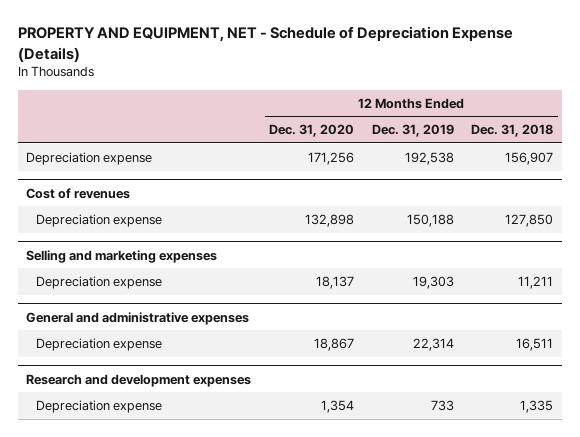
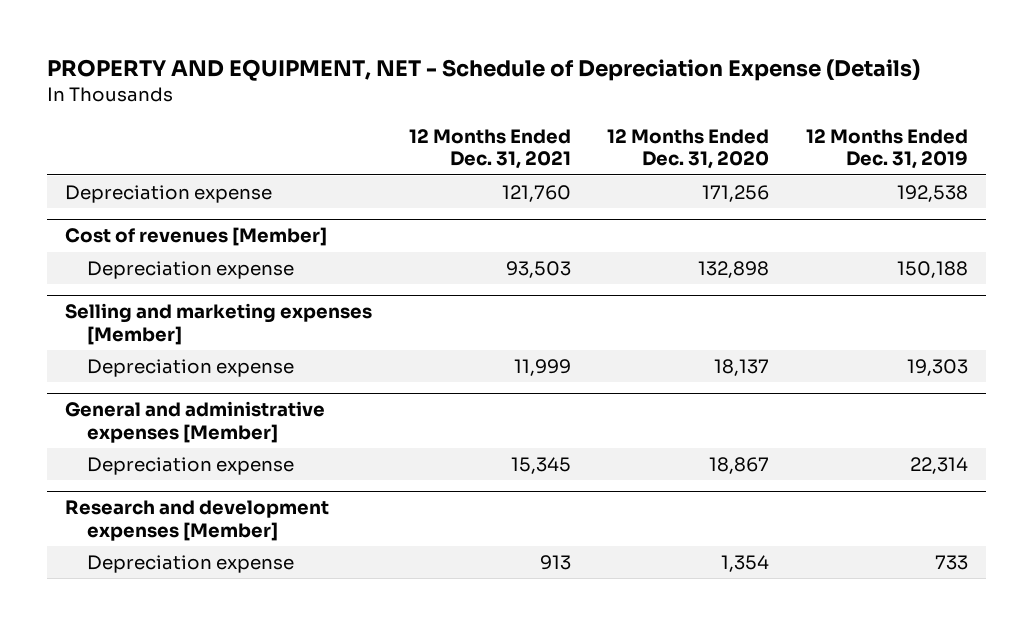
[471,124,554,138] Dec. 31, 2018 -> none
none -> [408,128,571,170] 12 Months Ended Dec. 31, 2021
[26,187,131,199] Cost of revenues -> [65,227,328,247] Cost of revenues [Member]
[26,249,218,263] Selling and marketing expenses -> [65,303,373,345] Selling and marketing expenses [Member]
[26,311,250,325] General and administrative expenses -> [65,401,326,443] General and administrative expenses [Member]
[26,373,252,387] Research and development expenses -> [65,500,330,541] Research and development expenses [Member]

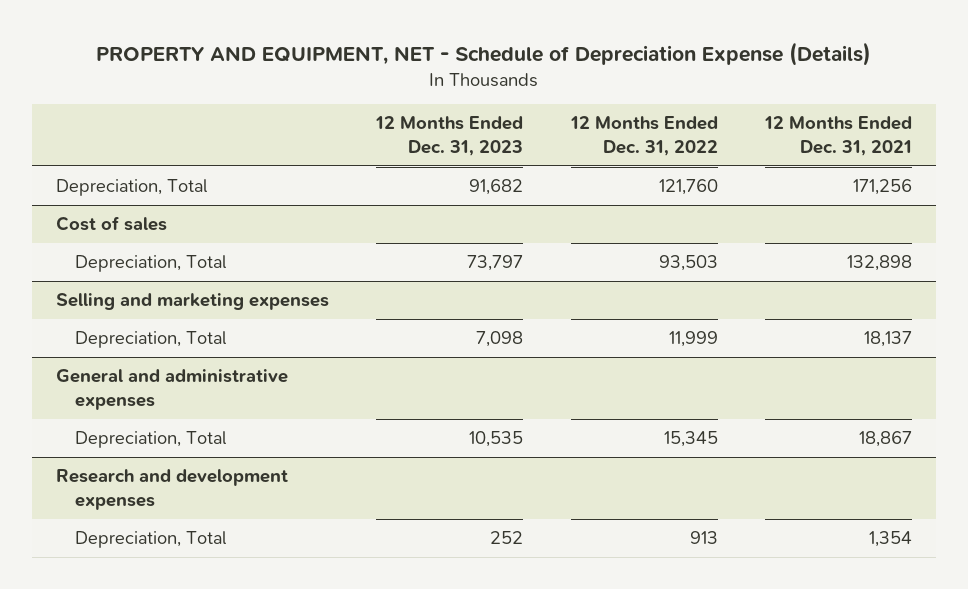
[607,128,770,170] 12 Months Ended Dec. 31, 2020 -> none
[805,128,968,170] 12 Months Ended Dec. 31, 2019 -> none
none -> [375,116,524,156] 12 Months Ended Dec. 31, 2023
none -> [569,116,718,156] 12 Months Ended Dec. 31, 2022
[65,184,273,203] Depreciation expense -> [56,179,208,197] Depreciation, Total
[501,184,571,202] 121,760 -> [853,179,913,196] 171,256
[65,227,328,247] Cost of revenues [Member] -> [56,216,168,232] Cost of sales
[87,260,295,279] Depreciation expense -> [75,255,227,273] Depreciation, Total
[505,260,571,278] 93,503 -> [847,255,913,272] 132,898
[65,303,373,345] Selling and marketing expenses [Member] -> [56,293,330,311] Selling and marketing expenses
[87,358,295,377] Depreciation expense -> [75,331,227,349] Depreciation, Total
[513,358,571,376] 11,999 -> [864,331,913,348] 18,137
[65,401,326,443] General and administrative expenses [Member] -> [56,369,289,411] General and administrative expenses
[87,456,295,475] Depreciation expense -> [75,431,227,449] Depreciation, Total
[510,456,571,474] 15,345 -> [859,431,913,448] 18,867
[65,500,330,541] Research and development expenses [Member] -> [56,469,289,511] Research and development expenses
[87,554,295,573] Depreciation expense -> [75,531,227,549] Depreciation, Total
[539,554,571,570] 913 -> [869,531,913,548] 1,354

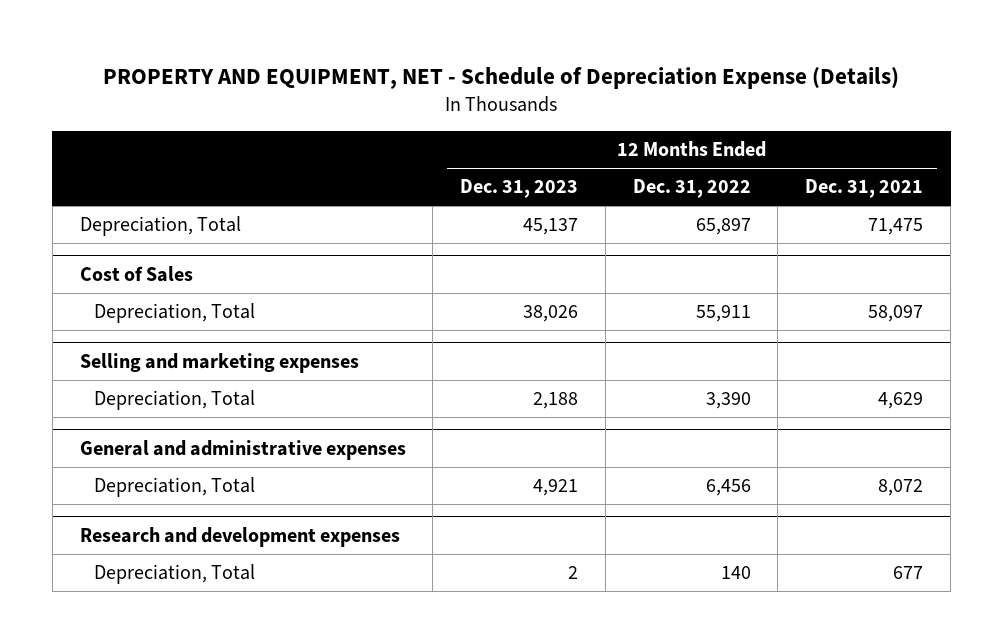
[469,179,524,196] 91,682 -> [523,218,579,236] 45,137
[658,179,718,196] 121,760 -> [695,218,751,236] 65,897
[853,179,913,196] 171,256 -> [868,218,924,236] 71,475
[56,216,168,232] Cost of sales -> [79,266,193,283] Cost of Sales
[467,255,524,272] 73,797 -> [523,305,579,323] 38,026
[658,255,718,272] 93,503 -> [695,305,751,323] 55,911
[847,255,913,272] 132,898 -> [868,305,924,323] 58,097
[476,331,524,348] 7,098 -> [533,392,579,410] 2,188
[668,331,718,348] 11,999 -> [705,392,751,410] 3,390
[864,331,913,348] 18,137 -> [878,392,924,410] 4,629
[469,431,524,448] 10,535 -> [533,479,579,497] 4,921
[663,431,718,448] 15,345 -> [705,479,751,497] 6,456
[859,431,913,448] 18,867 -> [878,479,924,497] 8,072
[490,531,524,545] 252 -> [568,566,579,580] 2
[689,531,718,545] 913 -> [720,566,751,580] 140
[869,531,913,548] 1,354 -> [893,566,924,580] 677

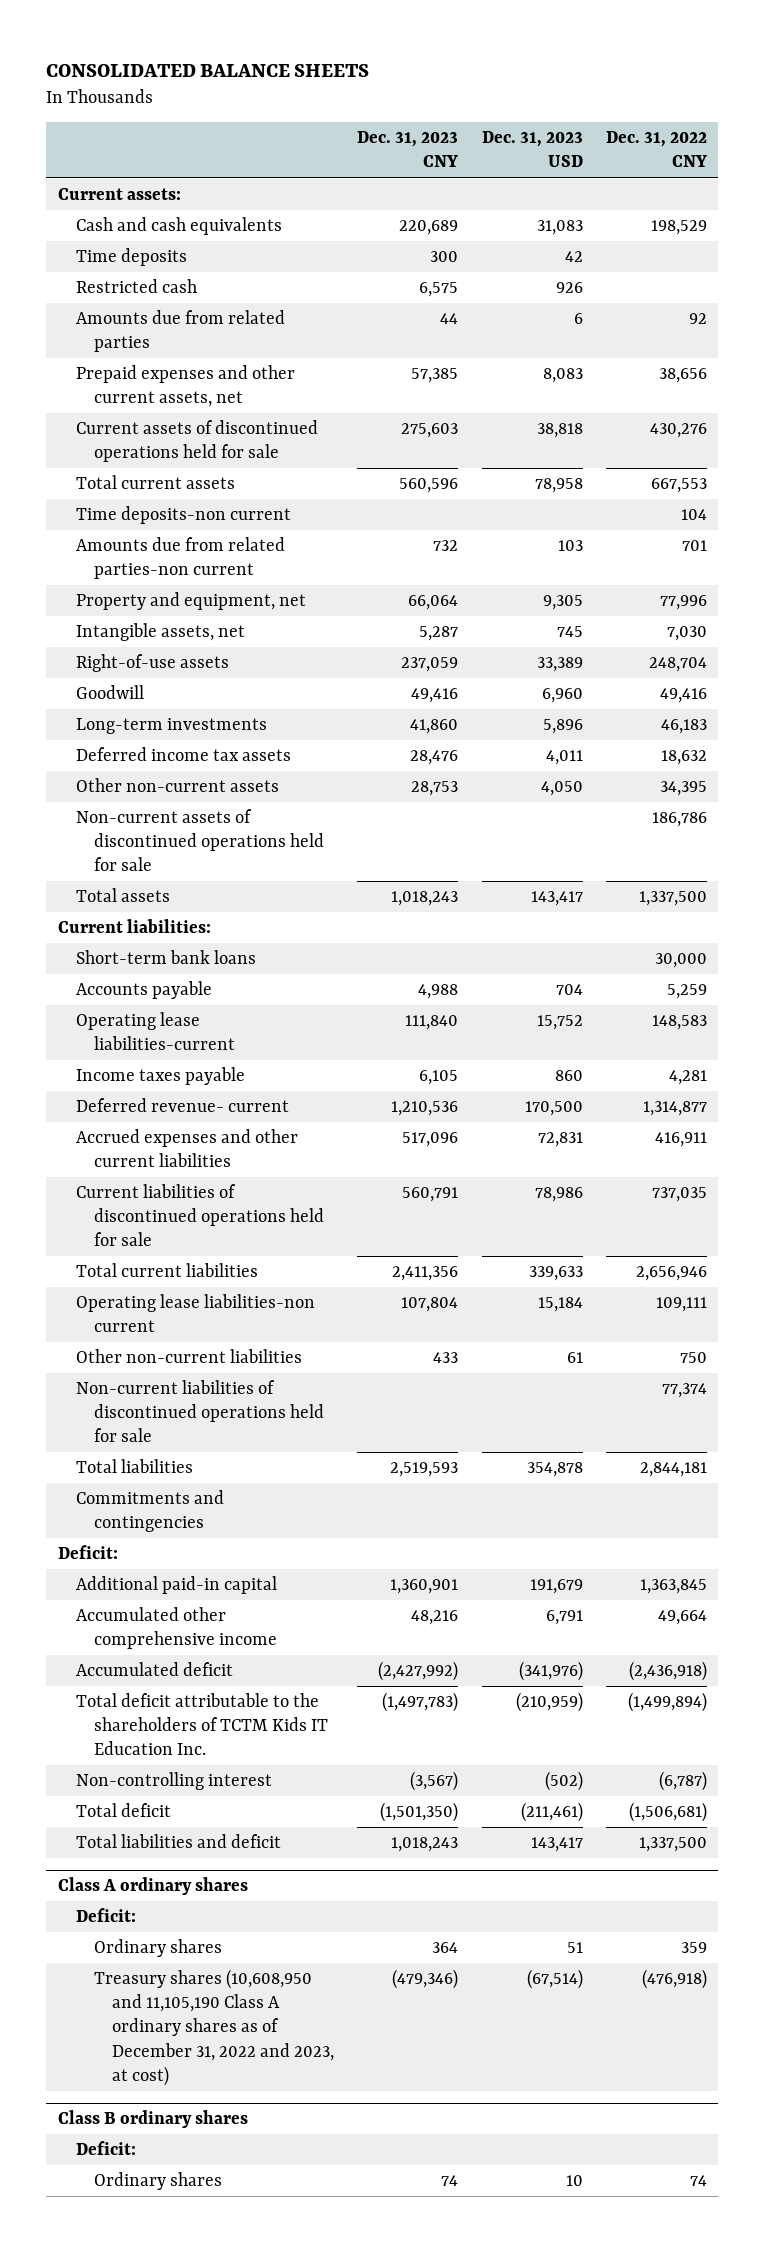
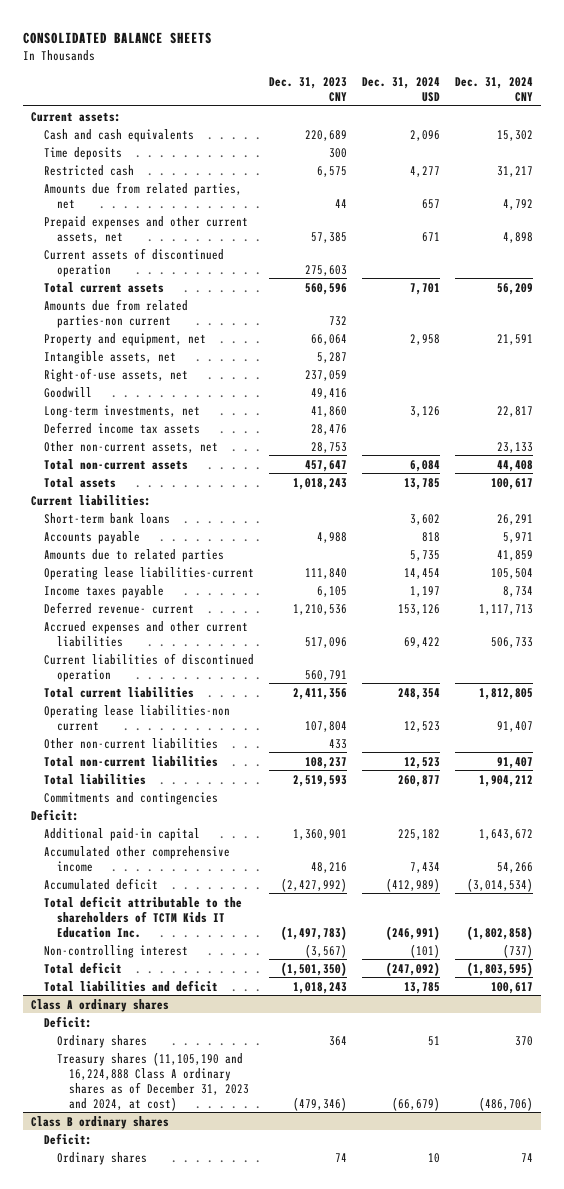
[481,131,583,168] Dec. 31, 2023 USD -> none
[605,131,707,168] Dec. 31, 2022 CNY -> none
none -> [361,77,440,103] Dec. 31, 2024 USD
none -> [455,77,534,103] Dec. 31, 2024 CNY
[76,310,286,353] Amounts due from related parties -> [43,181,242,209] Amounts due from related parties, net
[76,420,319,463] Current assets of discontinued operations held for sale -> [43,247,224,277] Current assets of discontinued operation
[76,506,292,525] Time deposits-non current -> none
[76,654,230,673] Right-of-use assets -> [43,367,188,382] Right-of-use assets, net
[76,718,268,735] Long-term investments -> [43,404,200,418] Long-term investments, net
[76,809,325,872] Non-current assets of discontinued operations held for sale -> none
[76,778,280,793] Other non-current assets -> [43,440,218,453] Other non-current assets, net
none -> [43,458,188,470] Total non-current assets
none -> [43,548,224,562] Amounts due to related parties
[76,1184,325,1247] Current liabilities of discontinued operations held for sale -> [43,652,254,682] Current liabilities of discontinued operation
[76,1380,325,1443] Non-current liabilities of discontinued operations held for sale -> none
none -> [43,755,218,767] Total non-current liabilities
[94,1969,335,2086] Treasury shares (10,608,950 and 11,105,190 Class A ordinary shares as of December 31, 2022 and 2023, at cost) -> [56,1051,250,1111] Treasury shares (11,105,190 and 16,224,888 Class A ordinary shares as of December 31, 2023 and 2024, at cost)

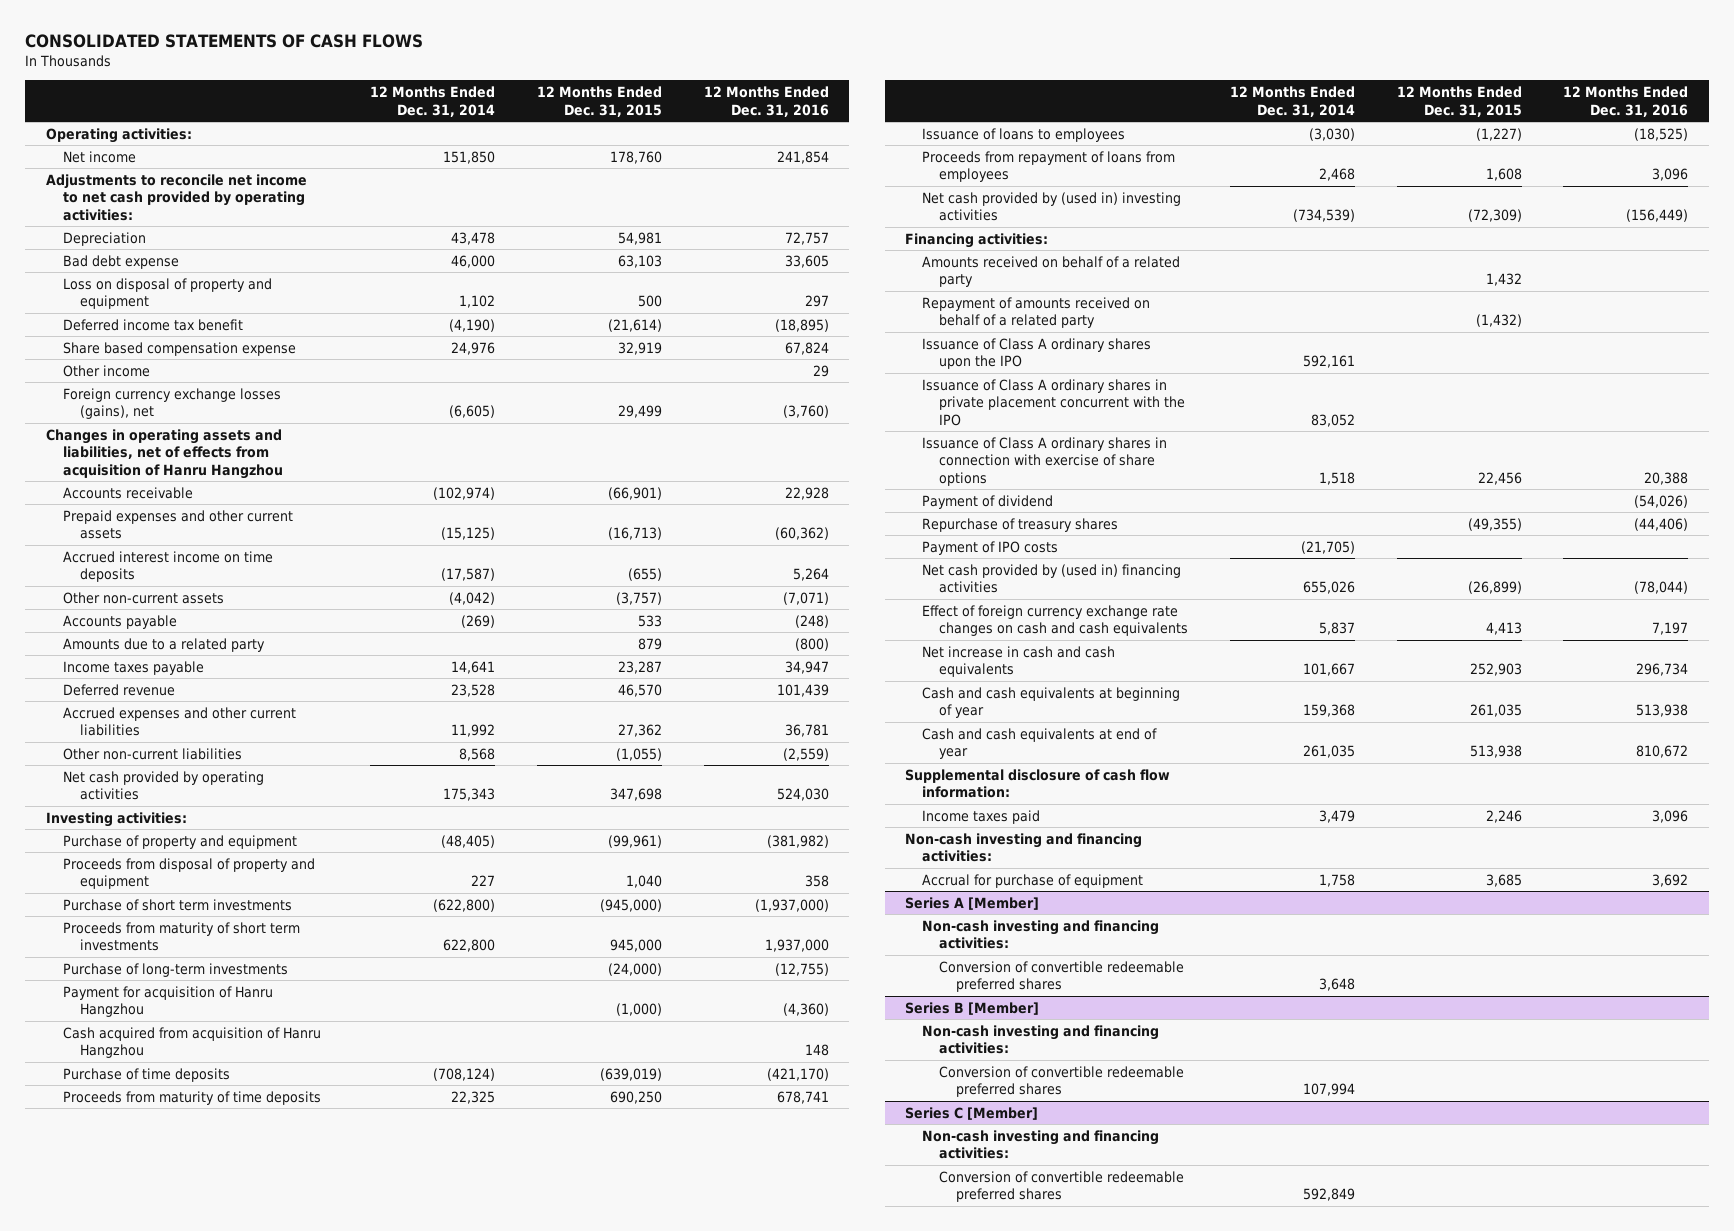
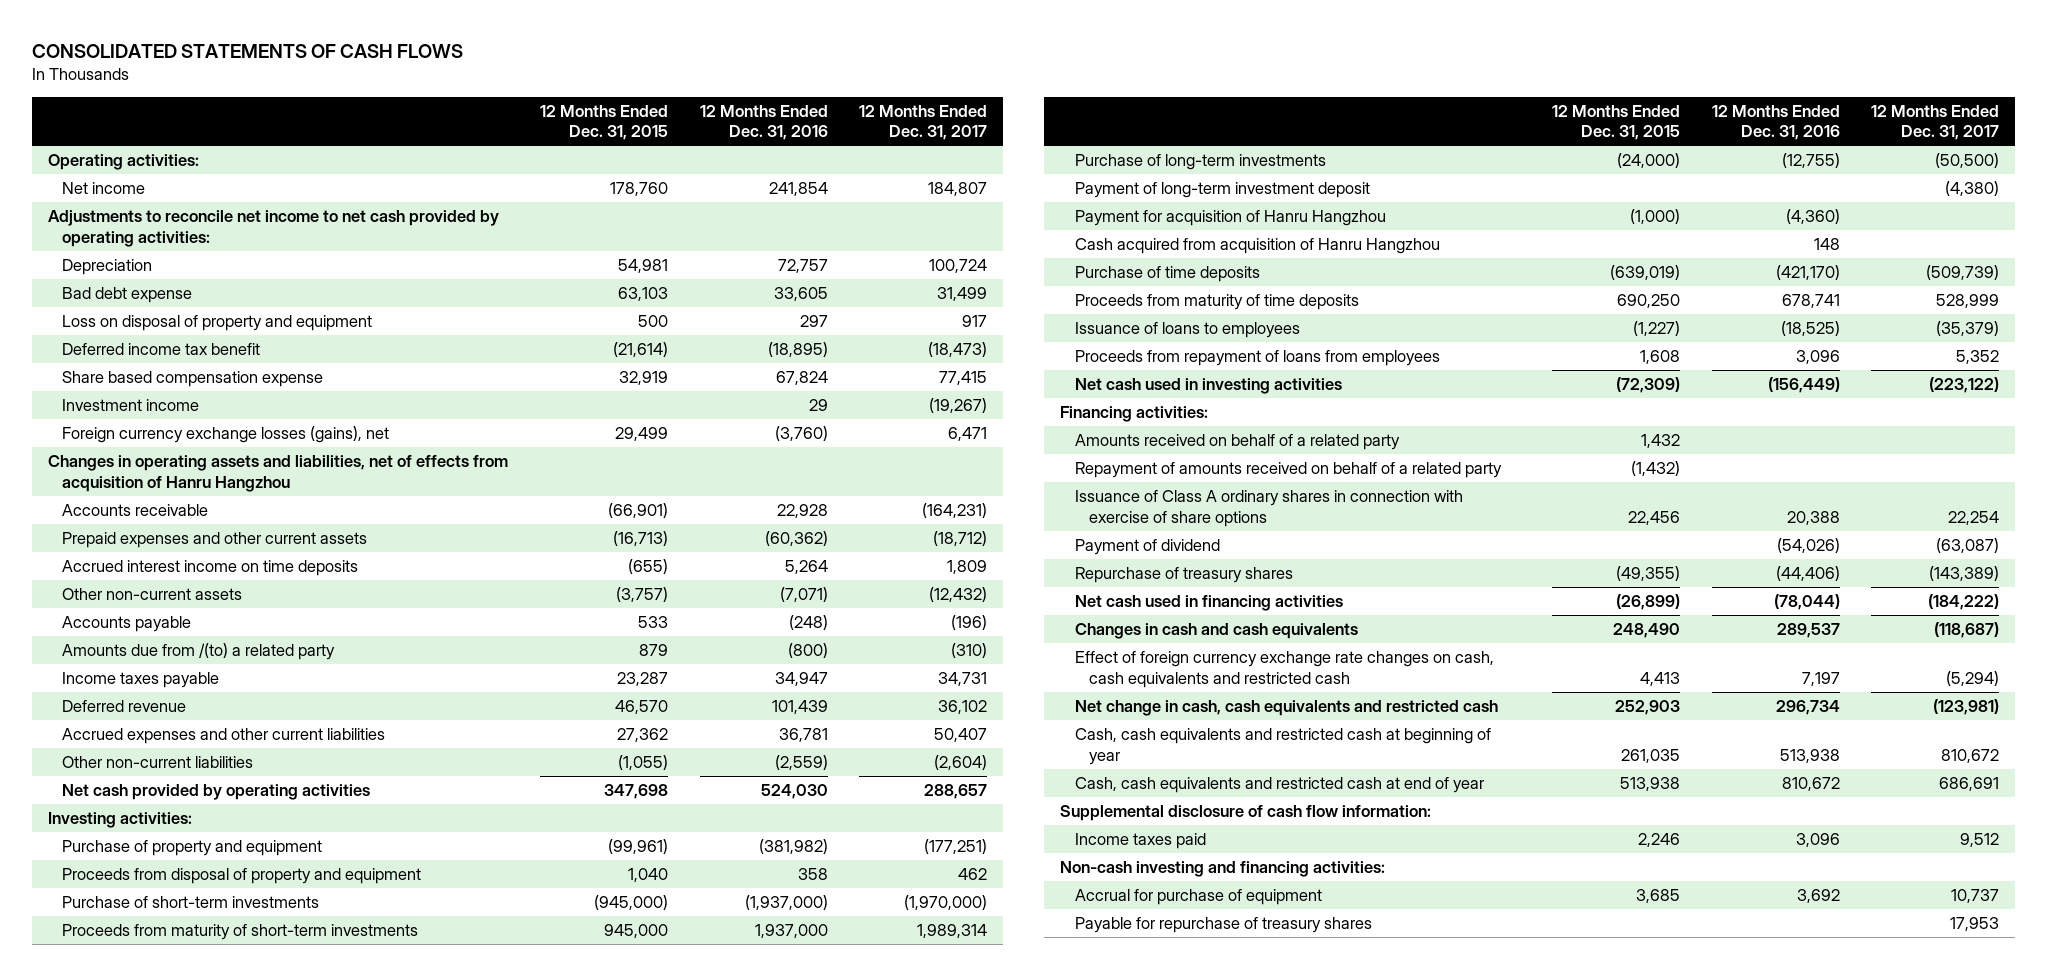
[370,86,496,117] 12 Months Ended Dec. 31, 2014 -> none
none -> [859,104,988,141] 12 Months Ended Dec. 31, 2017
[62,364,150,377] Other income -> [62,399,200,412] Investment income
[62,637,265,652] Amounts due to a related party -> [62,643,336,661] Amounts due from /(to) a related party
[62,898,292,911] Purchase of short term investments -> [62,896,320,909] Purchase of short-term investments
[62,921,300,952] Proceeds from maturity of short term investments -> [62,924,419,941] Proceeds from maturity of short-term investments
none -> [1074,182,1370,199] Payment of long-term investment deposit
[922,191,1182,222] Net cash provided by (used in) investing activities -> [1074,378,1342,395] Net cash used in investing activities
[922,337,1152,370] Issuance of Class A ordinary shares upon the IPO -> none
[922,378,1186,426] Issuance of Class A ordinary shares in private placement concurrent with the IPO -> none
[922,540,1059,555] Payment of IPO costs -> none
[922,563,1182,594] Net cash provided by (used in) financing activities -> [1074,595,1343,612] Net cash used in financing activities
none -> [1074,623,1358,640] Changes in cash and cash equivalents
[922,604,1189,637] Effect of foreign currency exchange rate changes on cash and cash equivalents -> [1074,651,1494,688] Effect of foreign currency exchange rate changes on cash, cash equivalents and restricted cash
[922,645,1116,678] Net increase in cash and cash equivalents -> [1074,700,1498,717] Net change in cash, cash equivalents and restricted cash
[922,686,1181,719] Cash and cash equivalents at beginning of year -> [1074,728,1491,765] Cash, cash equivalents and restricted cash at beginning of year
[922,727,1158,760] Cash and cash equivalents at end of year -> [1074,777,1484,794] Cash, cash equivalents and restricted cash at end of year
[905,896,1040,910] Series A [Member] -> none
[922,919,1160,950] Non-cash investing and financing activities: -> none
[939,960,1185,993] Conversion of convertible redeemable preferred shares -> none
[905,1001,1040,1015] Series B [Member] -> none
[922,1024,1160,1055] Non-cash investing and financing activities: -> none
[939,1065,1185,1098] Conversion of convertible redeemable preferred shares -> none
[905,1106,1039,1120] Series C [Member] -> none
[922,1129,1160,1160] Non-cash investing and financing activities: -> none
[939,1170,1185,1203] Conversion of convertible redeemable preferred shares -> none
none -> [1074,917,1372,934] Payable for repurchase of treasury shares

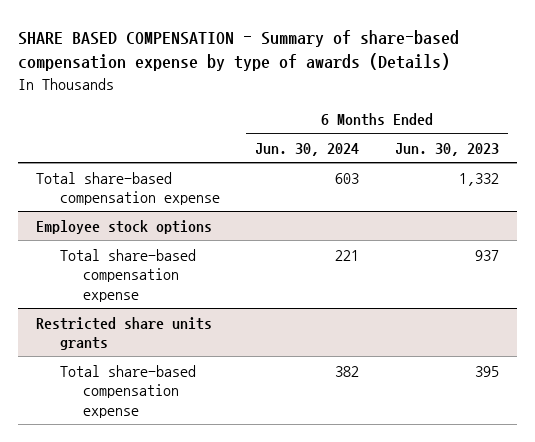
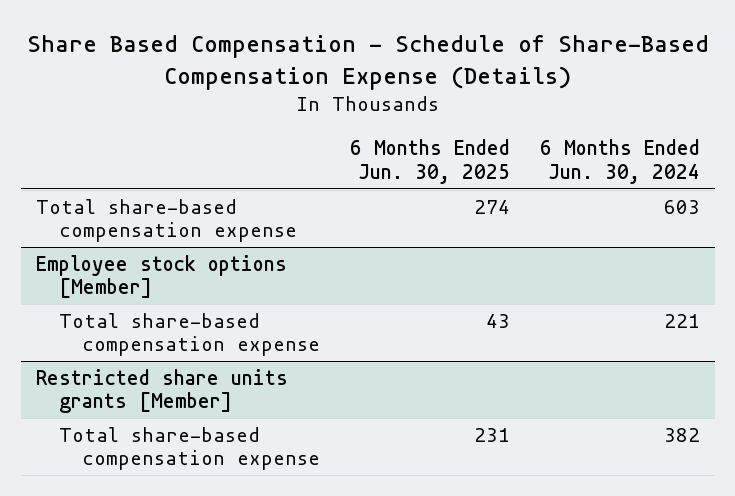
[18,29,460,72] SHARE BASED COMPENSATION - Summary of share-based compensation expense by type of awards (Details) -> [26,35,709,90] Share Based Compensation - Schedule of Share-Based Compensation Expense (Details)
[394,142,499,156] Jun. 30, 2023 -> none
none -> [349,139,510,185] 6 Months Ended Jun. 30, 2025
[36,219,213,234] Employee stock options -> [35,254,287,299] Employee stock options [Member]
[36,316,213,351] Restricted share units grants -> [35,368,288,414] Restricted share units grants [Member]

